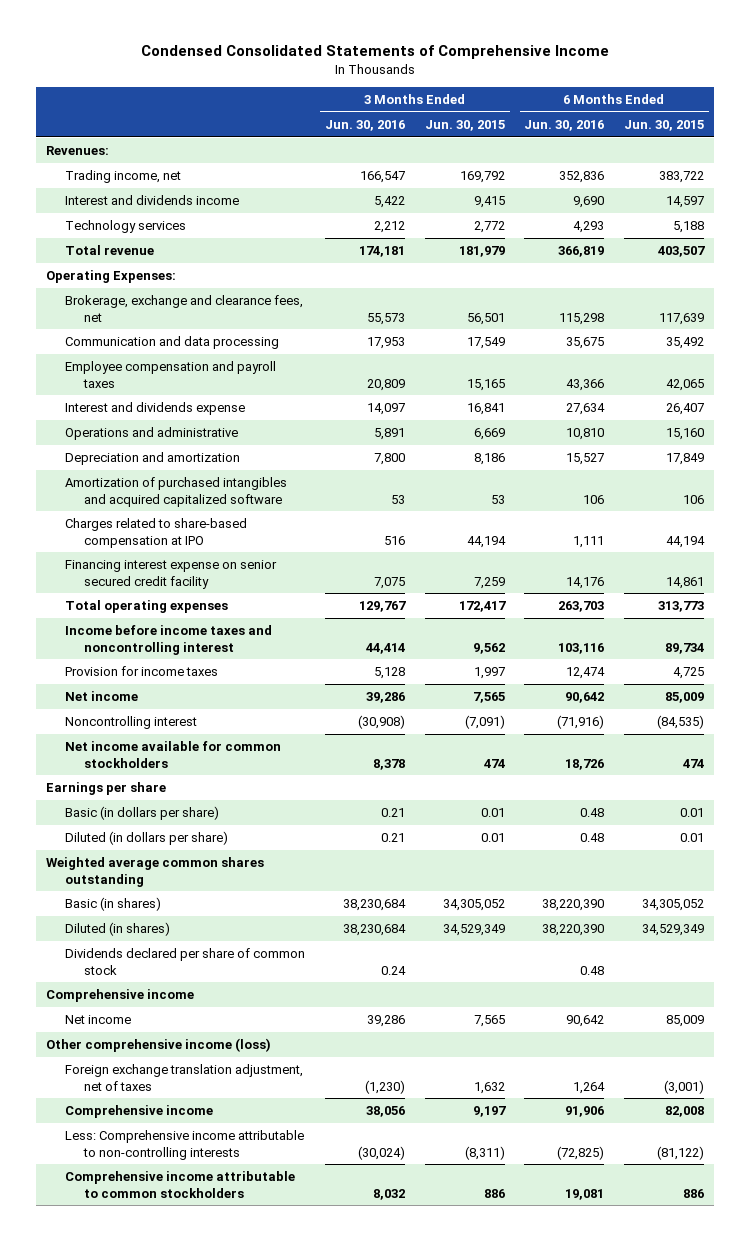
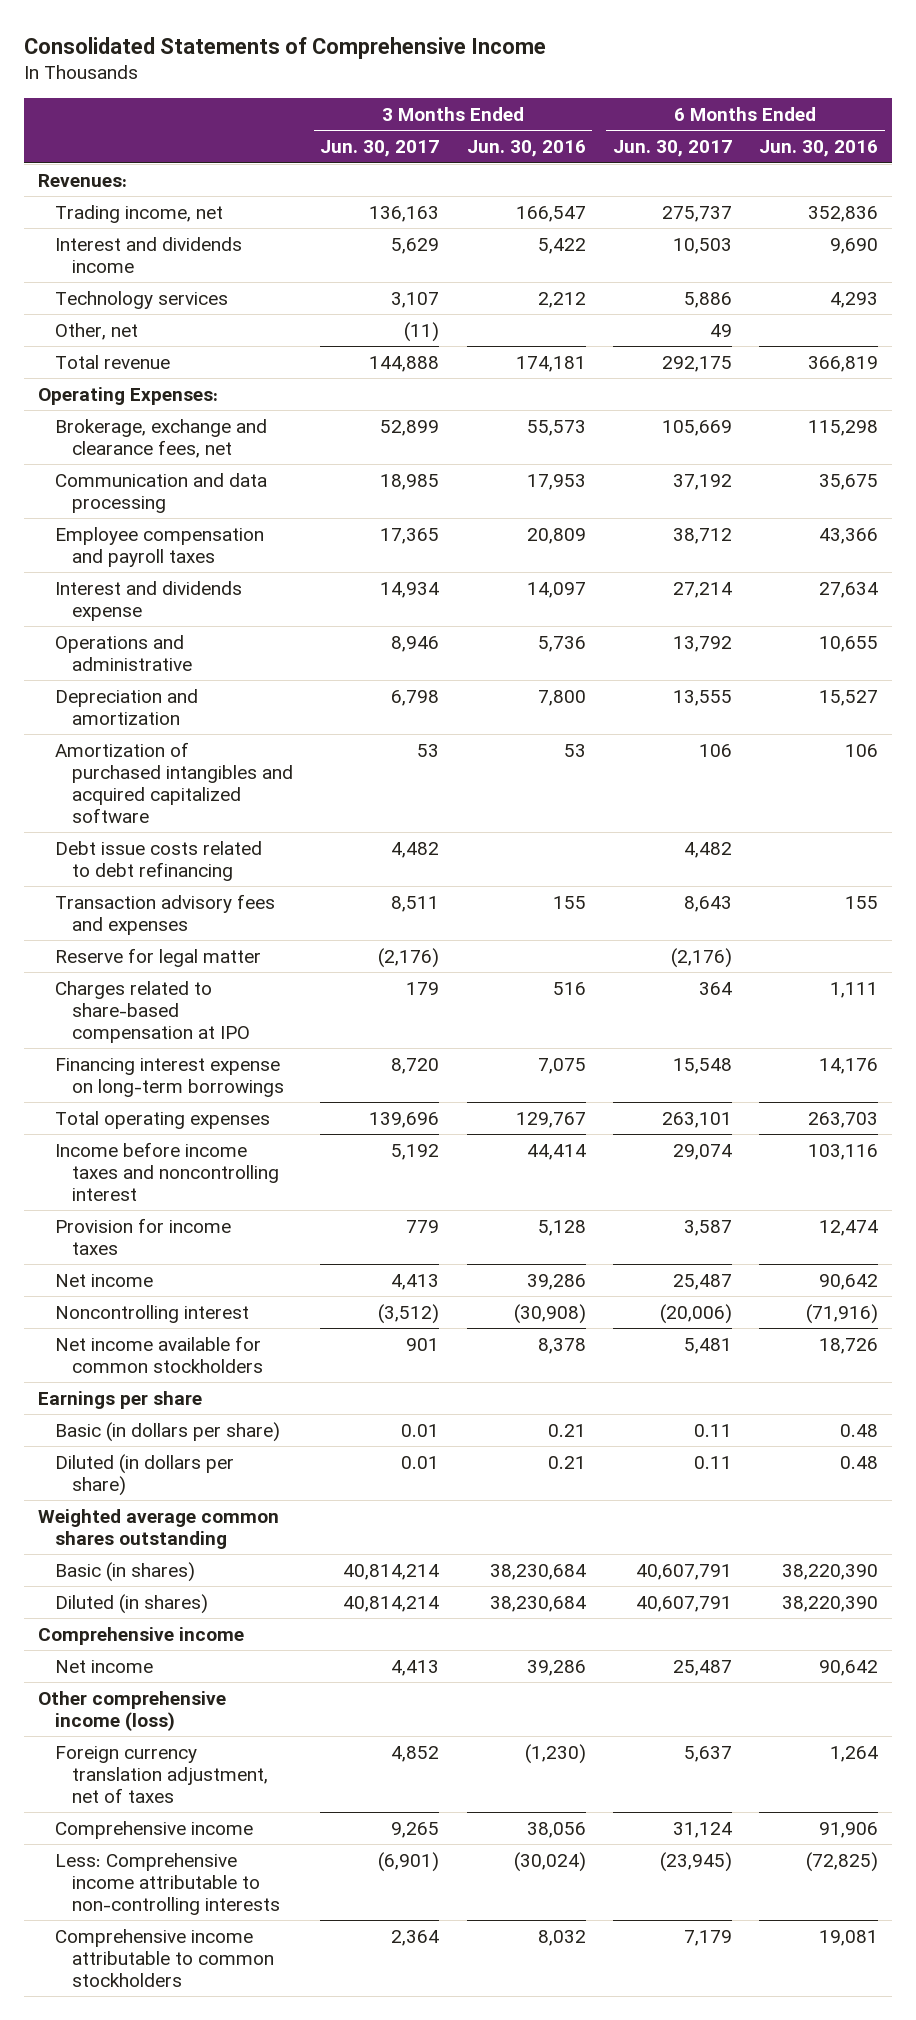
[141,45,610,60] Condensed Consolidated Statements of Comprehensive Income -> [24,36,547,59] Consolidated Statements of Comprehensive Income
[424,119,505,131] Jun. 30, 2015 -> none
[624,119,705,131] Jun. 30, 2015 -> none
none -> [320,140,440,158] Jun. 30, 2017
none -> [612,140,732,158] Jun. 30, 2017
none -> [55,322,139,340] Other, net
[373,428,405,441] 5,891 -> [537,635,586,652] 5,736
[566,428,605,441] 10,810 -> [819,635,879,652] 10,655
none -> [55,840,263,881] Debt issue costs related to debt refinancing
none -> [55,893,276,935] Transaction advisory fees and expenses
none -> [55,947,262,967] Reserve for legal matter
[64,560,277,589] Financing interest expense on senior secured credit facility -> [55,1057,285,1097] Financing interest expense on long-term borrowings
[64,948,305,975] Dividends declared per share of common stock -> none
[64,1064,303,1091] Foreign exchange translation adjustment, net of taxes -> [55,1745,269,1803] Foreign currency translation adjustment, net of taxes

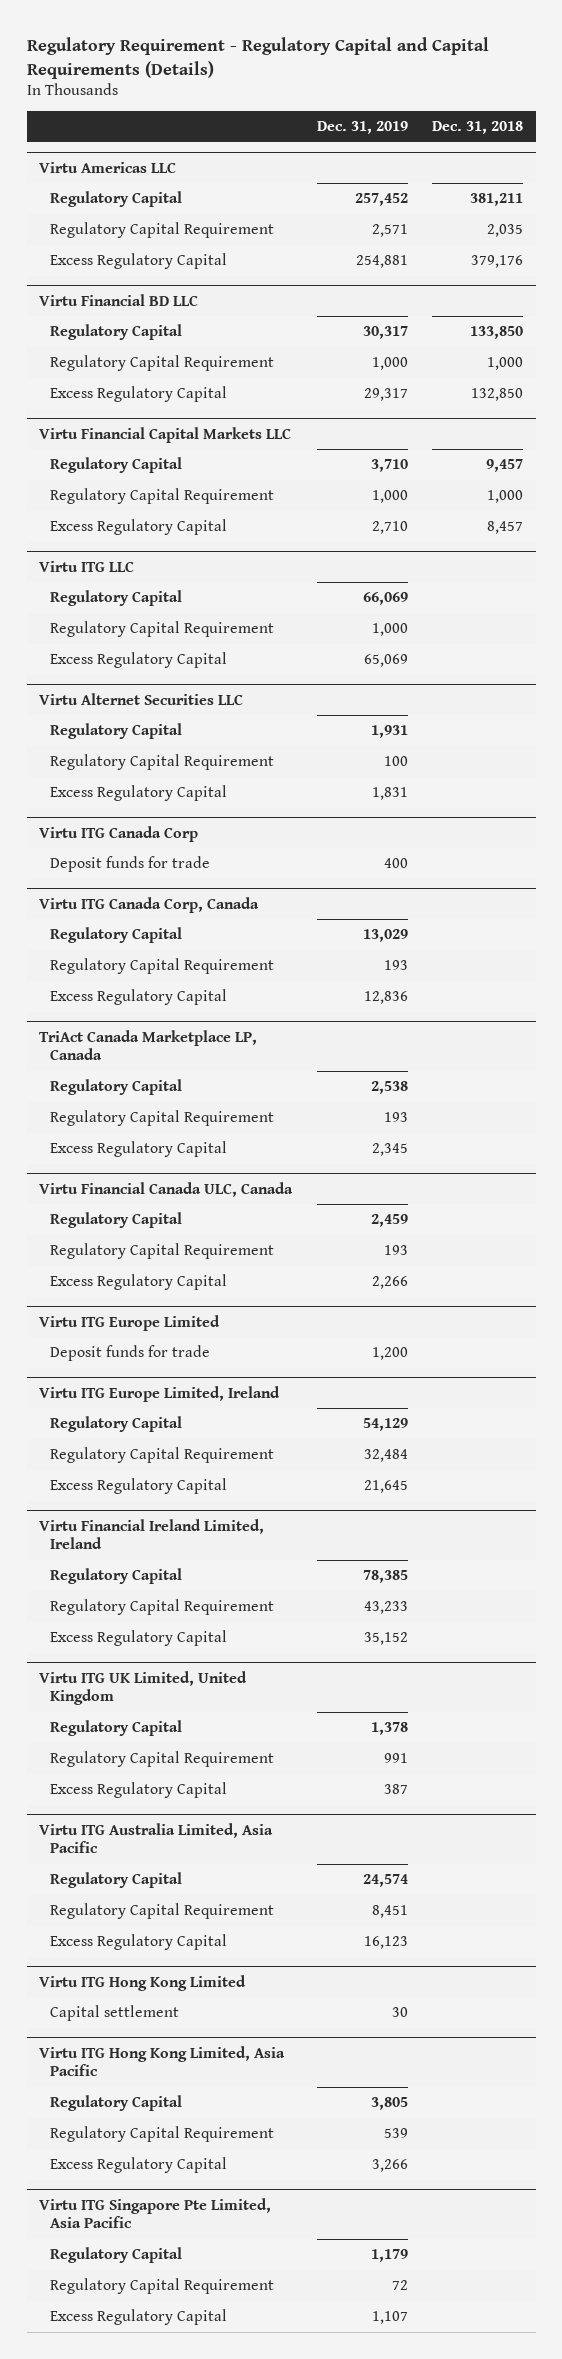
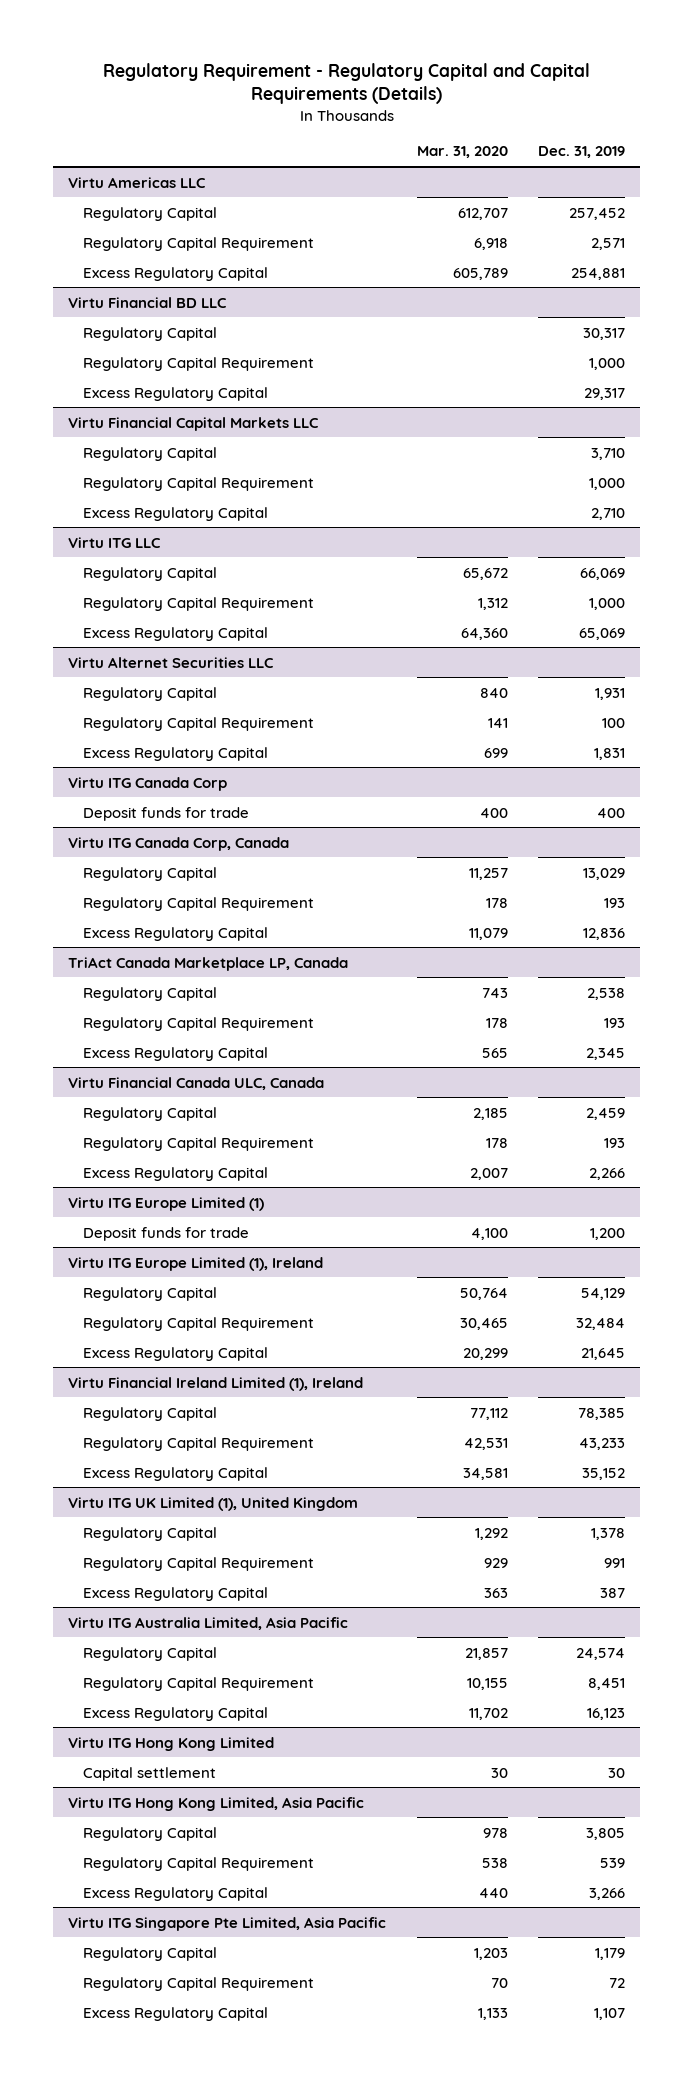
[432,120,524,134] Dec. 31, 2018 -> none
none -> [416,146,508,159] Mar. 31, 2020
[38,1314,220,1331] Virtu ITG Europe Limited -> [68,1196,265,1211] Virtu ITG Europe Limited (1)
[38,1385,280,1402] Virtu ITG Europe Limited, Ireland -> [68,1256,324,1271] Virtu ITG Europe Limited (1), Ireland
[38,1518,264,1550] Virtu Financial Ireland Limited, Ireland -> [68,1376,364,1391] Virtu Financial Ireland Limited (1), Ireland
[38,1670,247,1706] Virtu ITG UK Limited, United Kingdom -> [68,1496,359,1511] Virtu ITG UK Limited (1), United Kingdom

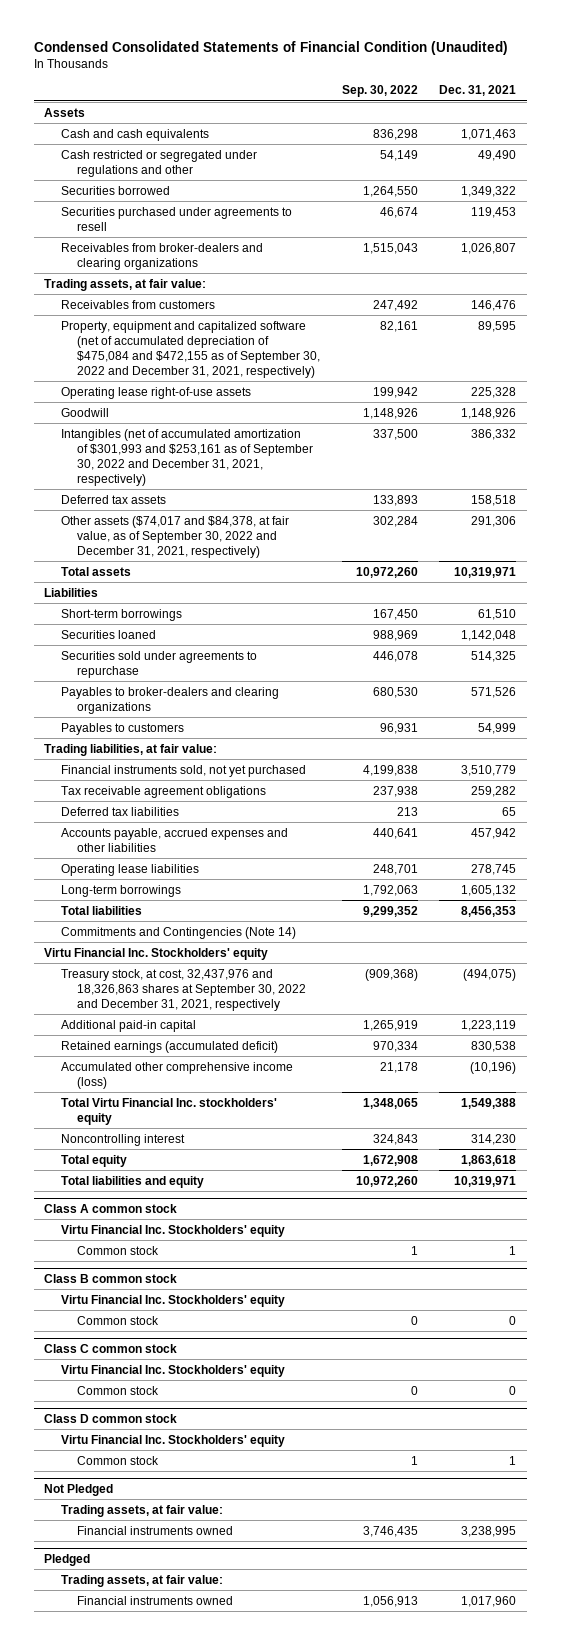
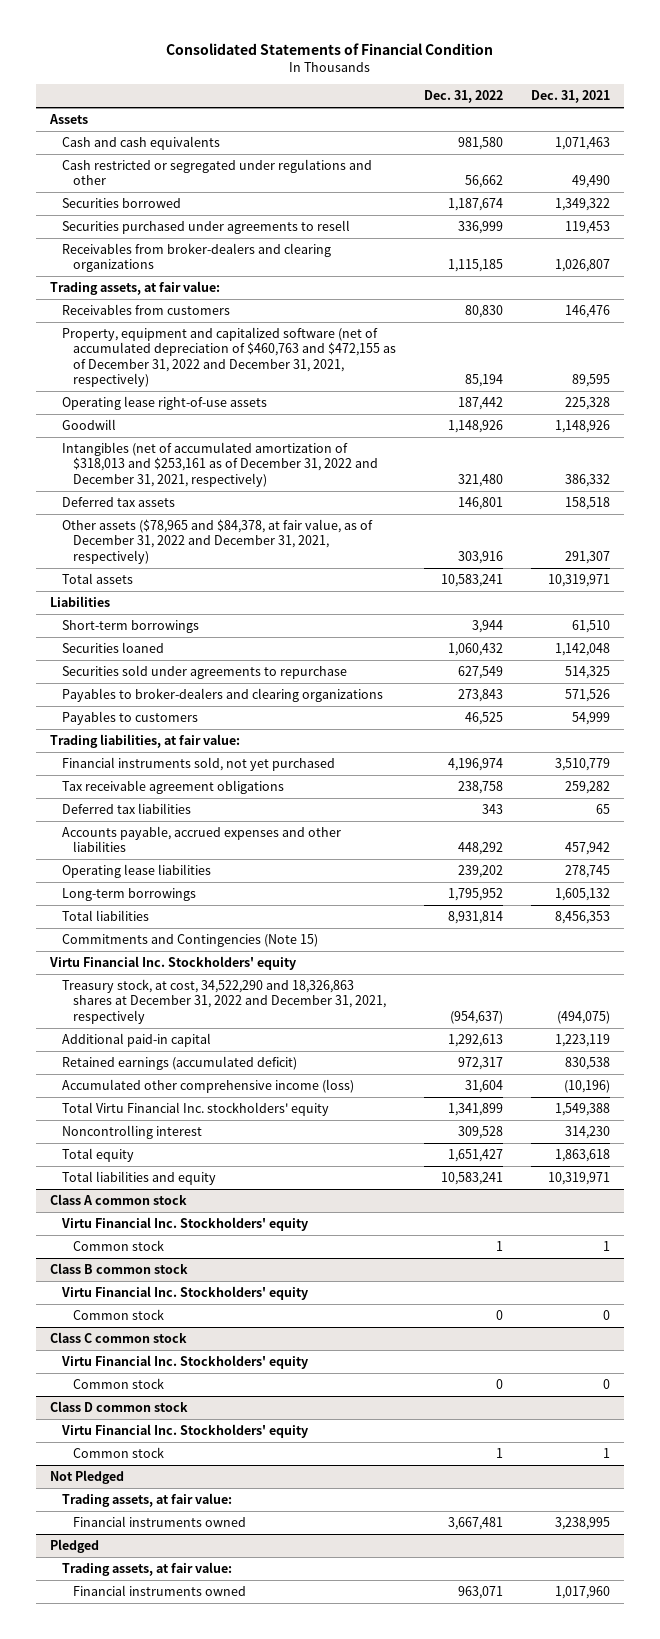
[33,40,508,55] Condensed Consolidated Statements of Financial Condition (Unaudited) -> [165,42,493,55] Consolidated Statements of Financial Condition
[341,85,418,98] Sep. 30, 2022 -> none
none -> [424,90,504,104] Dec. 31, 2022
[60,320,321,379] Property, equipment and capitalized software (net of accumulated depreciation of $475,084 and $472,155 as of September 30, 2022 and December 31, 2021, respectively) -> [61,327,397,387] Property, equipment and capitalized software (net of accumulated depreciation of $460,763 and $472,155 as of December 31, 2022 and December 31, 2021, respectively)
[60,428,314,487] Intangibles (net of accumulated amortization of $301,993 and $253,161 as of September 30, 2022 and December 31, 2021, respectively) -> [61,442,379,487] Intangibles (net of accumulated amortization of $318,013 and $253,161 as of December 31, 2022 and December 31, 2021, respectively)
[60,515,289,558] Other assets ($74,017 and $84,378, at fair value, as of September 30, 2022 and December 31, 2021, respectively) -> [61,519,373,564] Other assets ($78,965 and $84,378, at fair value, as of December 31, 2022 and December 31, 2021, respectively)
[471,515,517,527] 291,306 -> [565,550,611,564] 291,307
[60,926,296,939] Commitments and Contingencies (Note 14) -> [61,934,318,948] Commitments and Contingencies (Note 15)
[60,968,307,1011] Treasury stock, at cost, 32,437,976 and 18,326,863 shares at September 30, 2022 and December 31, 2021, respectively -> [61,979,387,1024] Treasury stock, at cost, 34,522,290 and 18,326,863 shares at December 31, 2022 and December 31, 2021, respectively

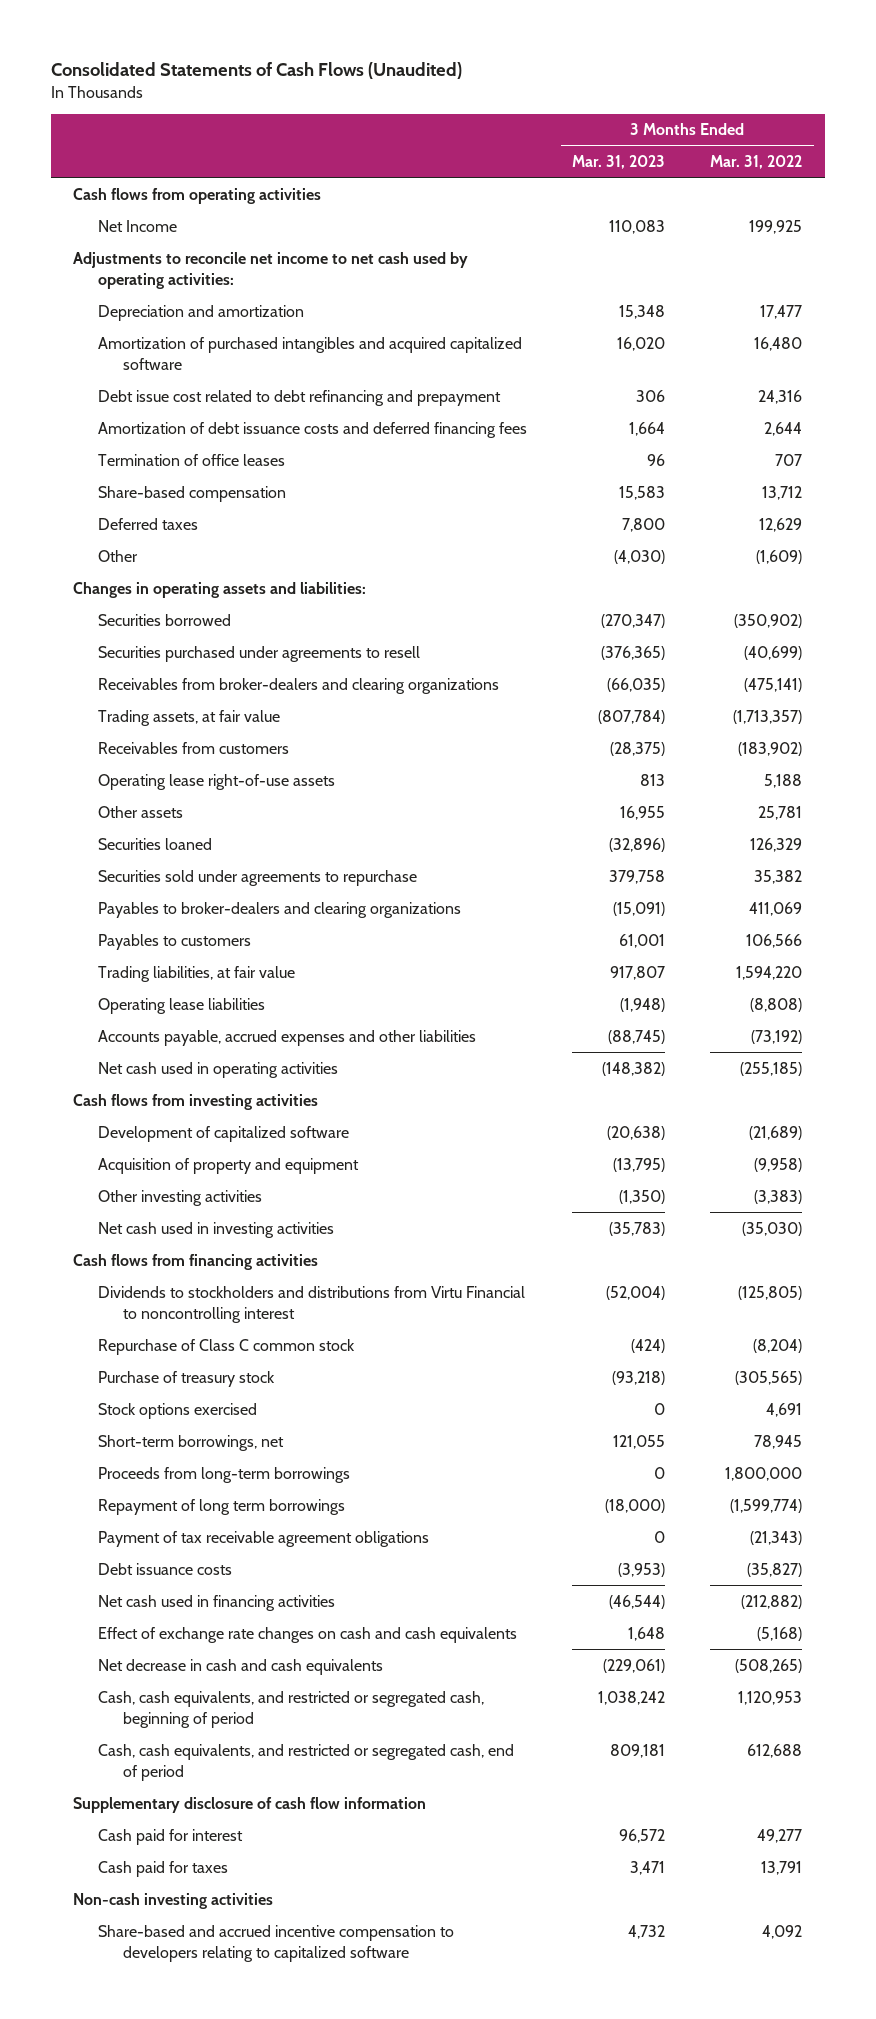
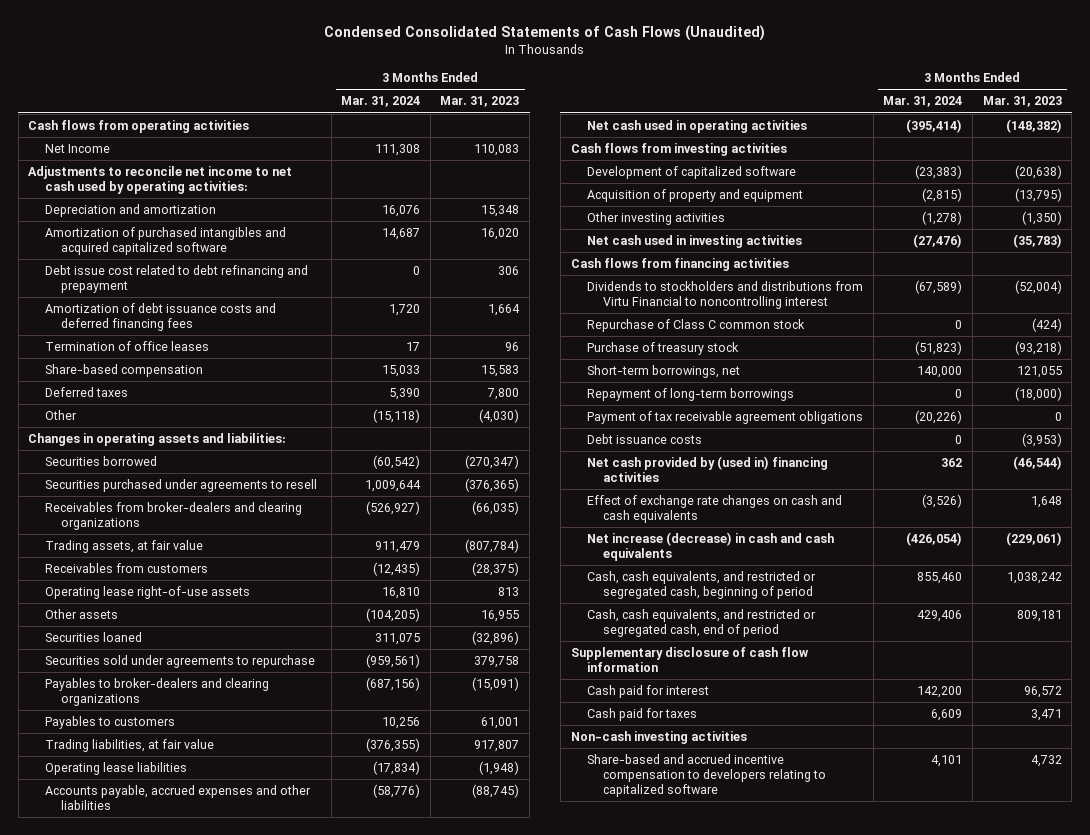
[50,61,462,79] Consolidated Statements of Cash Flows (Unaudited) -> [324,25,766,42] Condensed Consolidated Statements of Cash Flows (Unaudited)
[710,154,803,169] Mar. 31, 2022 -> none
none -> [341,96,421,108] Mar. 31, 2024
[98,1402,258,1419] Stock options exercised -> none
[98,1466,351,1483] Proceeds from long-term borrowings -> none
[98,1498,346,1515] Repayment of long term borrowings -> [586,387,794,401] Repayment of long-term borrowings
[98,1594,336,1611] Net cash used in financing activities -> [586,455,828,482] Net cash provided by (used in) financing activities
[98,1658,384,1675] Net decrease in cash and cash equivalents -> [586,531,834,561] Net increase (decrease) in cash and cash equivalents

